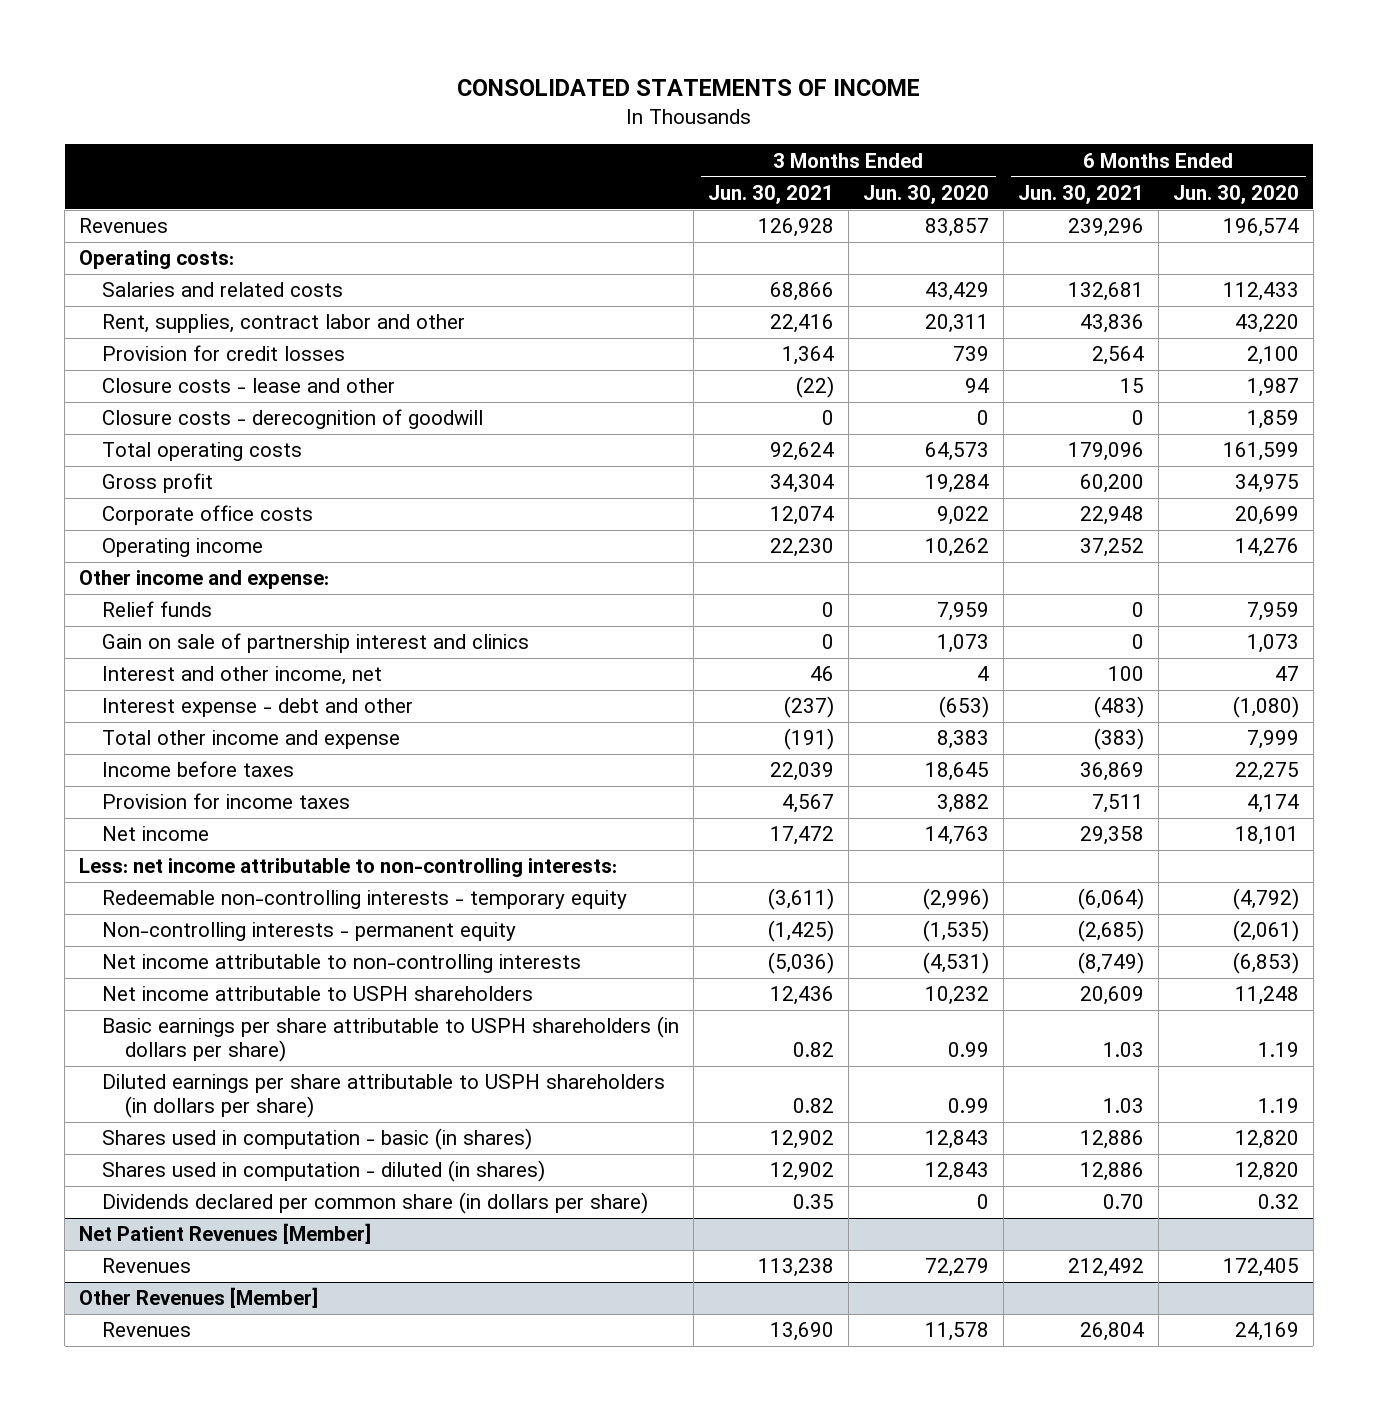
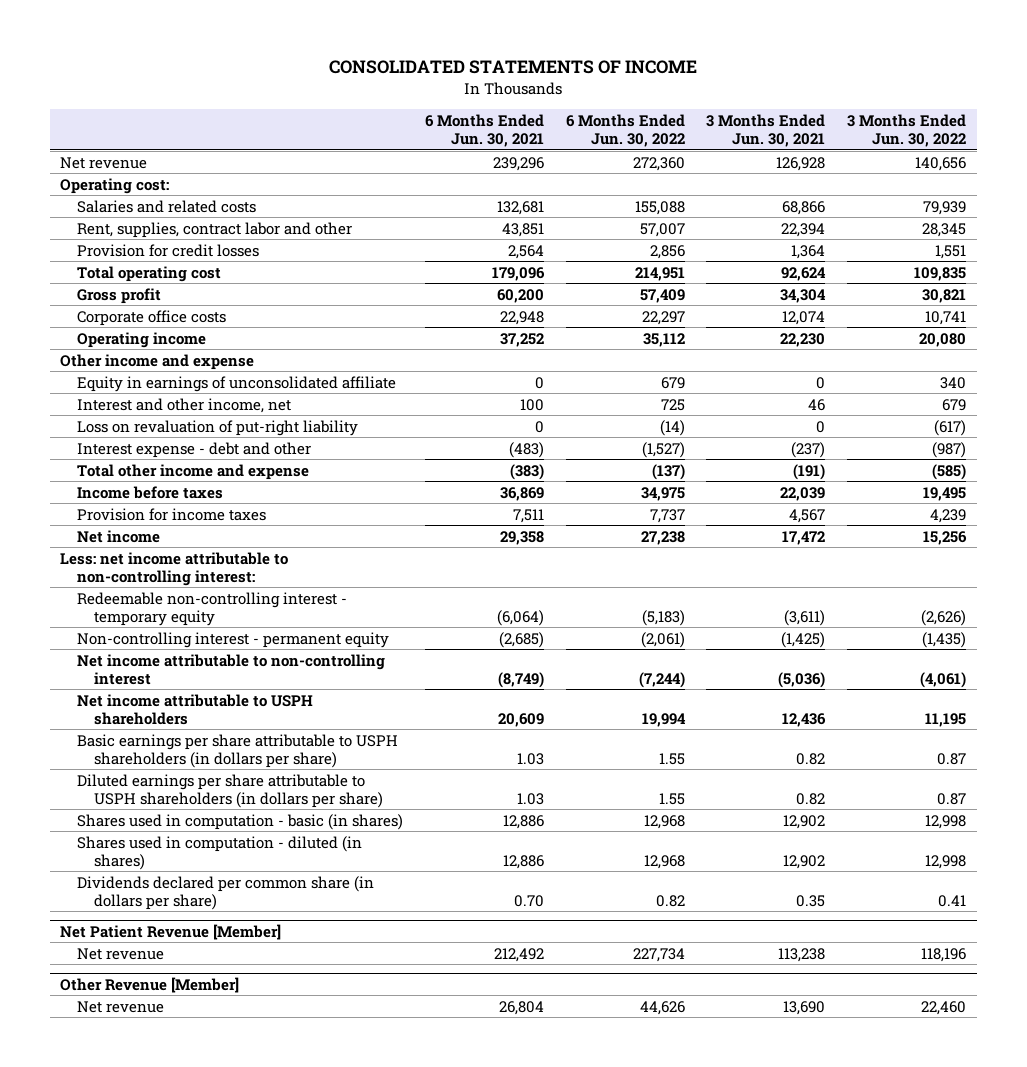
[862,185,989,205] Jun. 30, 2020 -> none
[1172,185,1299,205] Jun. 30, 2020 -> none
none -> [565,113,685,147] 6 Months Ended Jun. 30, 2022
none -> [847,113,967,147] 3 Months Ended Jun. 30, 2022
[79,218,169,234] Revenues -> [60,156,148,169] Net revenue
[79,250,235,270] Operating costs: -> [60,177,170,194] Operating cost:
[769,314,834,334] 22,416 -> [781,222,826,237] 22,394
[1079,314,1144,334] 43,836 -> [502,222,545,237] 43,851
[101,378,395,394] Closure costs - lease and other -> none
[101,409,483,430] Closure costs - derecognition of goodwill -> none
[101,442,302,462] Total operating costs -> [77,265,222,282] Total operating cost
[101,601,212,618] Relief funds -> none
[101,633,529,654] Gain on sale of partnership interest and clinics -> none
[79,570,330,590] Other income and expense: -> [60,353,255,370] Other income and expense
none -> [77,375,397,392] Equity in earnings of unconsolidated affiliate
none -> [77,419,359,436] Loss on revaluation of put-right liability
[79,858,618,878] Less: net income attributable to non-controlling interests: -> [60,551,289,586] Less: net income attributable to non-controlling interest:
[101,890,627,910] Redeemable non-controlling interests - temporary equity -> [77,591,348,626] Redeemable non-controlling interest - temporary equity
[101,922,516,942] Non-controlling interests - permanent equity -> [77,631,390,648] Non-controlling interest - permanent equity
[101,954,581,974] Net income attributable to non-controlling interests -> [77,653,386,685] Net income attributable to non-controlling interest
[79,1223,372,1245] Net Patient Revenues [Member] -> [60,923,282,940] Net Patient Revenue [Member]
[101,1258,191,1274] Revenues -> [77,947,165,960] Net revenue
[79,1287,319,1309] Other Revenues [Member] -> [60,976,240,993] Other Revenue [Member]
[101,1322,191,1338] Revenues -> [77,1000,165,1013] Net revenue

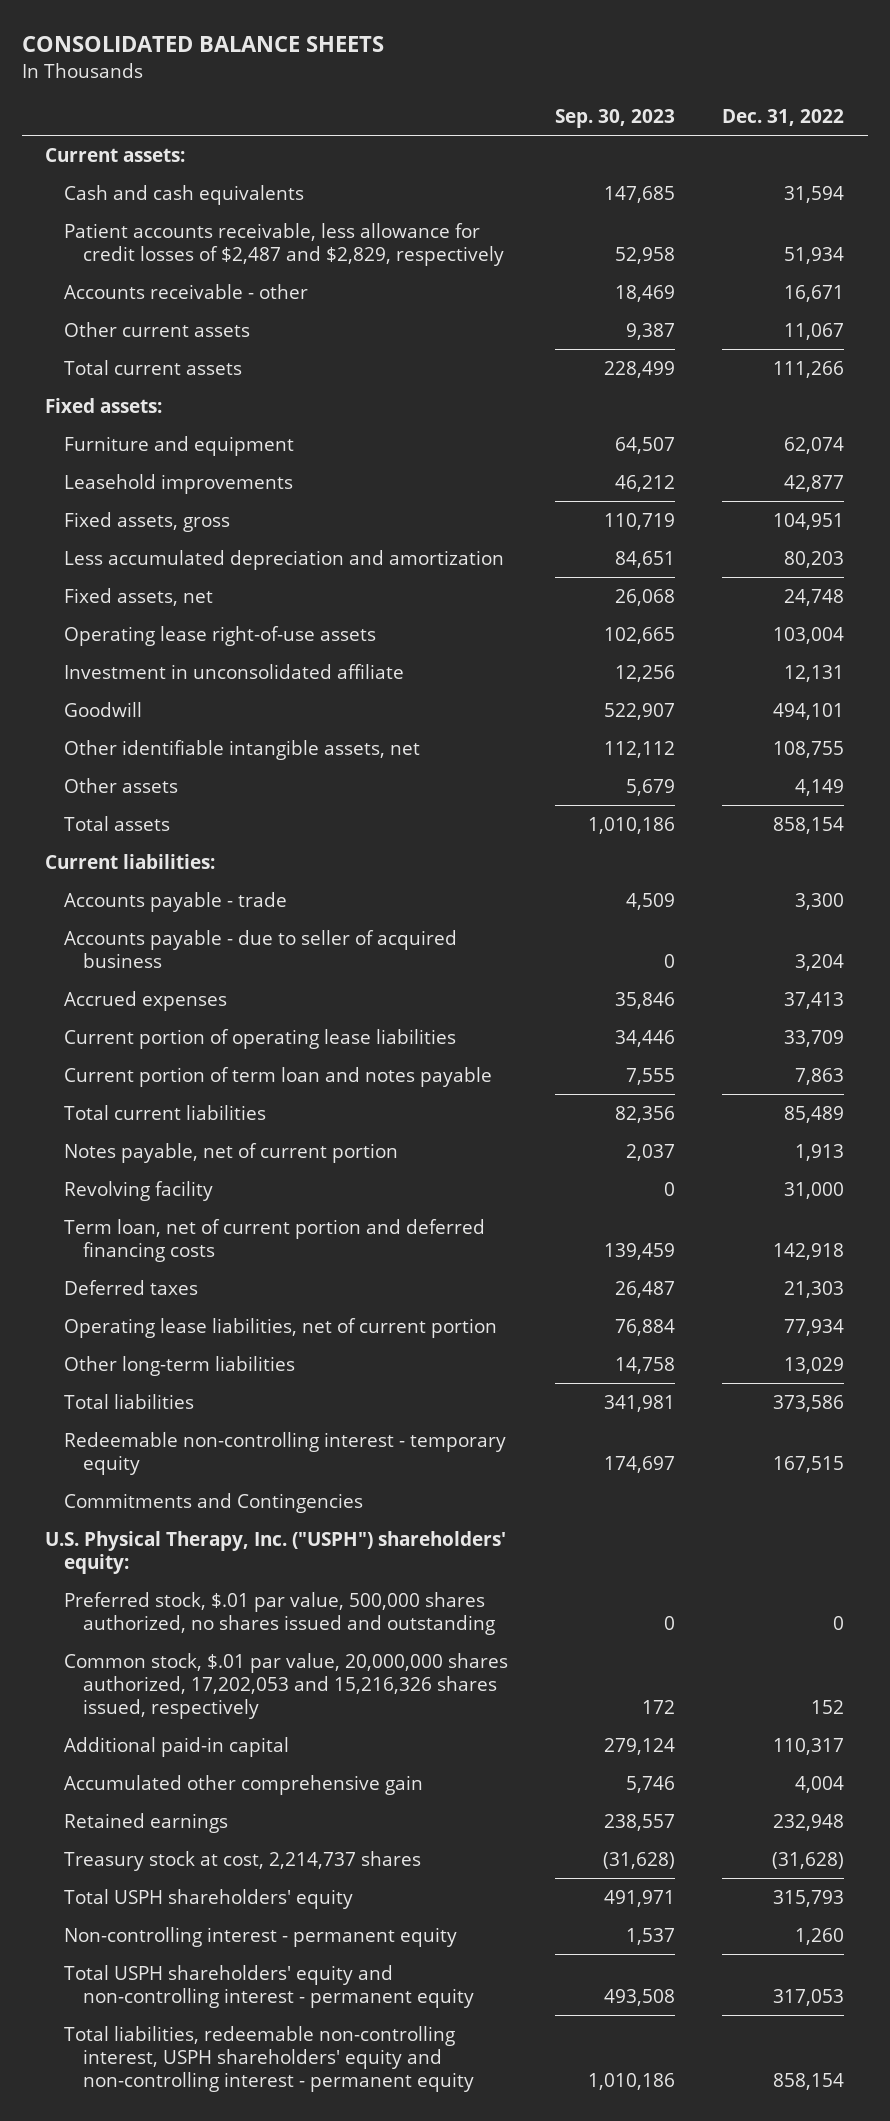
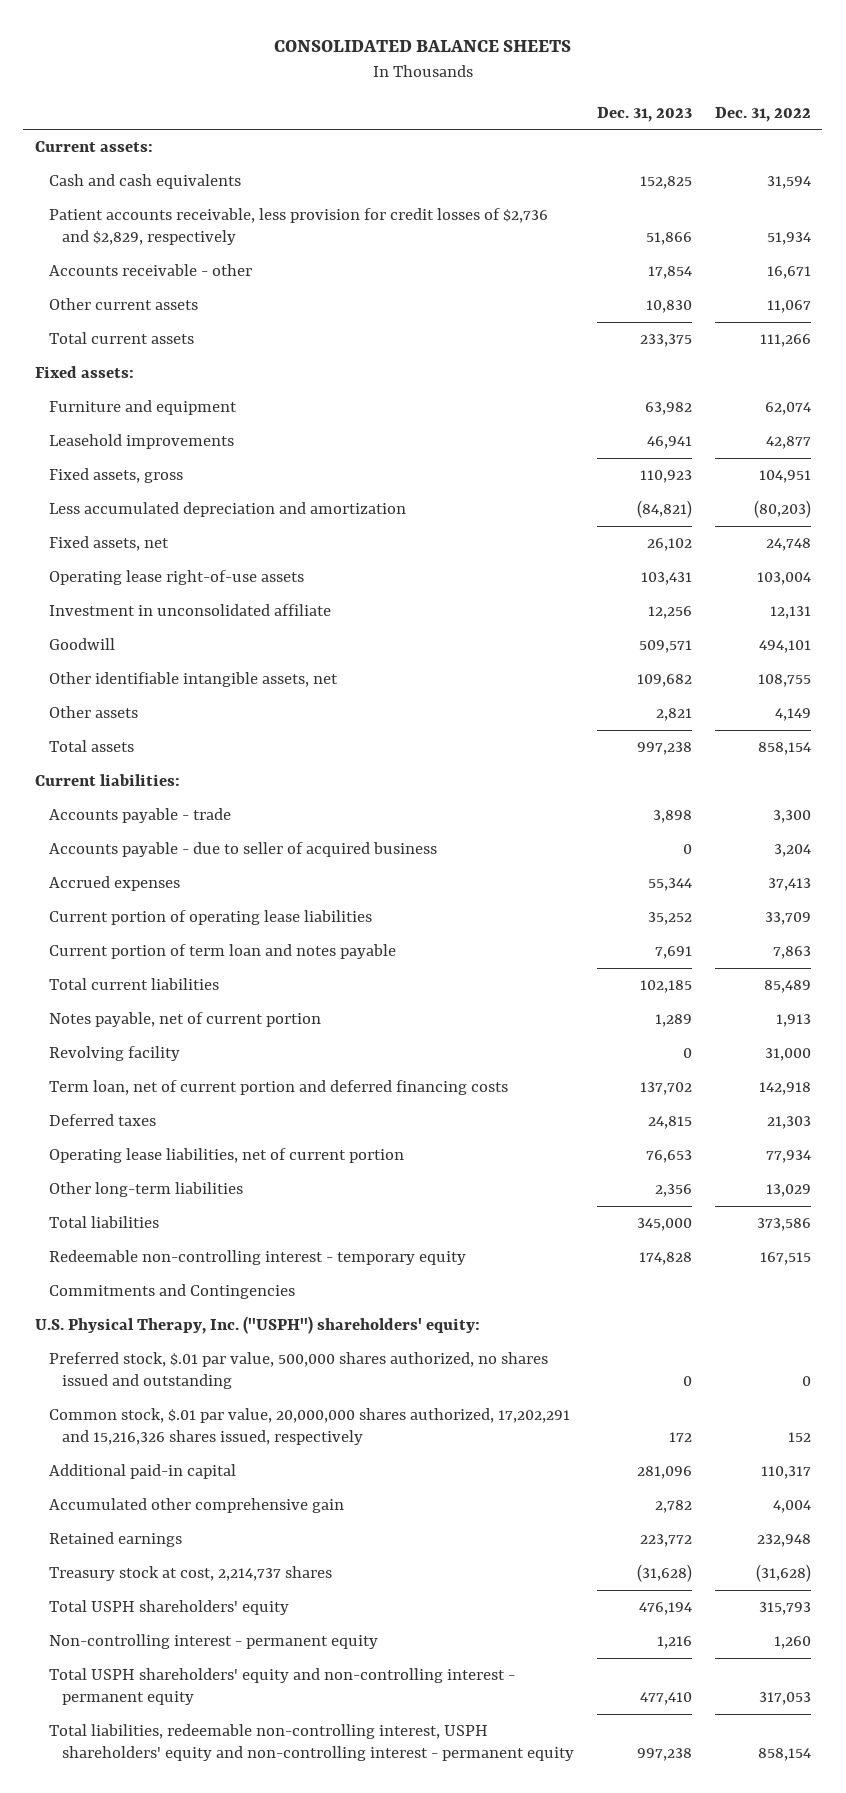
[555,109,676,129] Sep. 30, 2023 -> none
none -> [597,106,693,122] Dec. 31, 2023
[64,222,505,266] Patient accounts receivable, less allowance for credit losses of $2,487 and $2,829, respectively -> [48,208,548,245] Patient accounts receivable, less provision for credit losses of $2,736 and $2,829, respectively
[784,550,845,568] 80,203 -> [753,500,811,519] (80,203)
[64,1652,509,1719] Common stock, $.01 par value, 20,000,000 shares authorized, 17,202,053 and 15,216,326 shares issued, respectively -> [48,1408,570,1445] Common stock, $.01 par value, 20,000,000 shares authorized, 17,202,291 and 15,216,326 shares issued, respectively

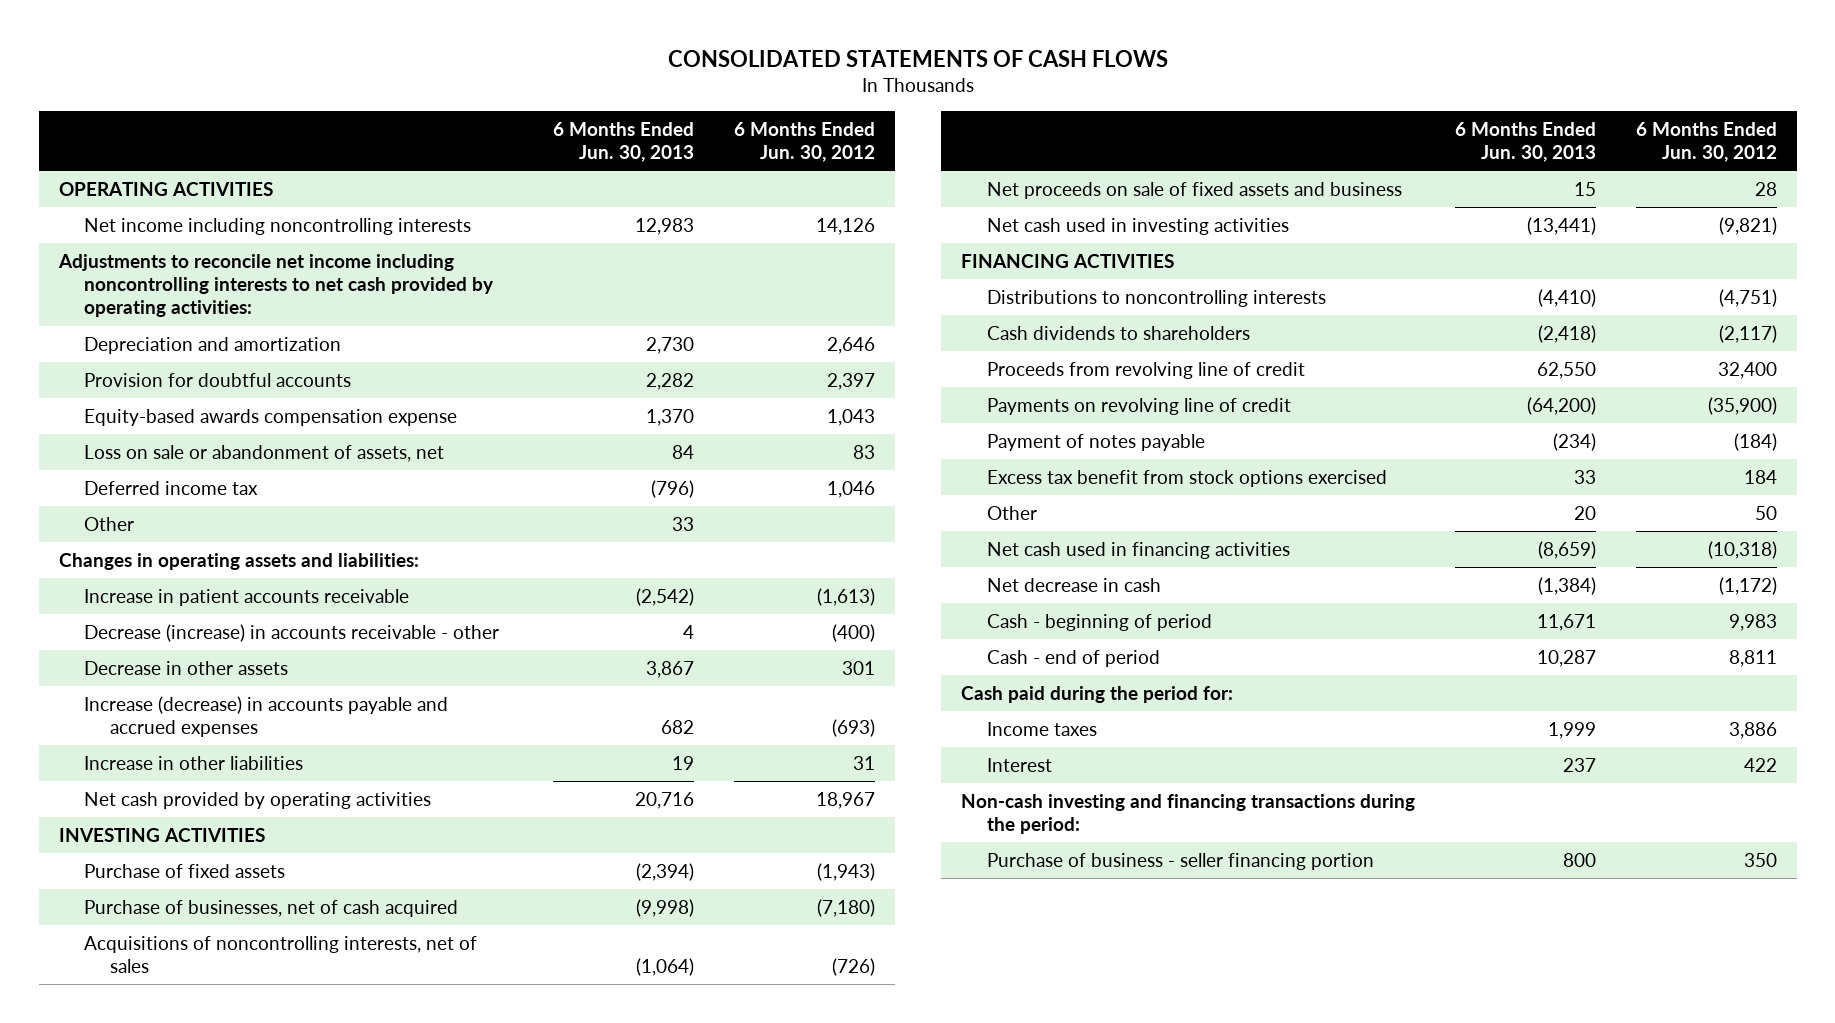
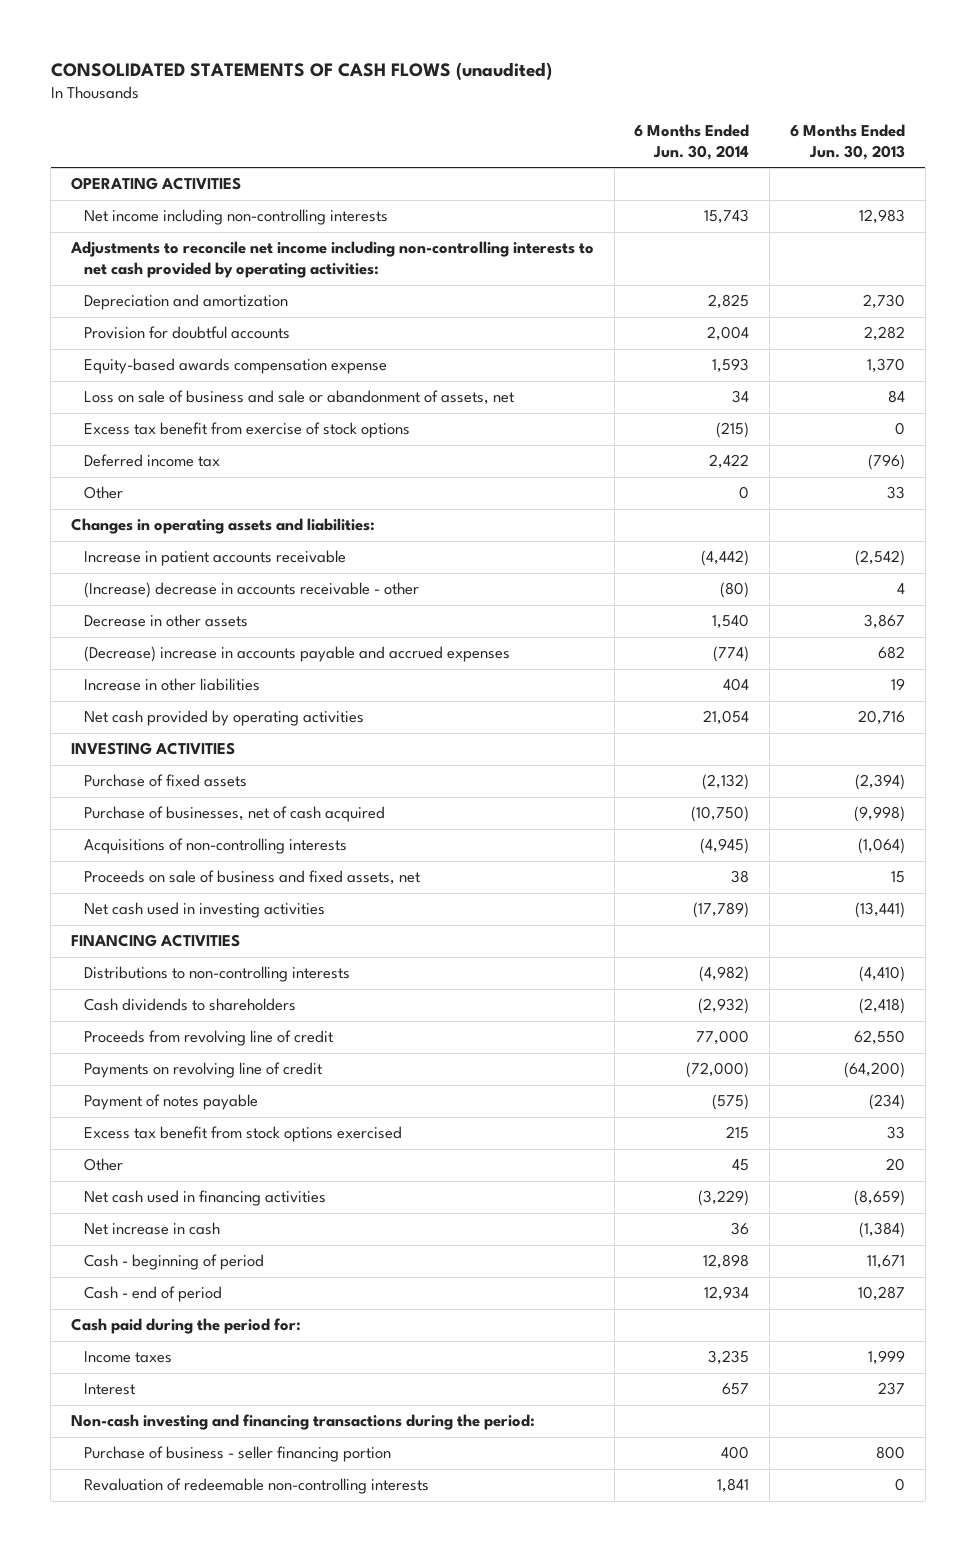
[667,50,1168,68] CONSOLIDATED STATEMENTS OF CASH FLOWS -> [50,62,552,81] CONSOLIDATED STATEMENTS OF CASH FLOWS (unaudited)
[733,121,875,162] 6 Months Ended Jun. 30, 2012 -> none
none -> [634,123,750,160] 6 Months Ended Jun. 30, 2014
[84,217,472,235] Net income including noncontrolling interests -> [83,209,388,226] Net income including non-controlling interests
[57,253,495,318] Adjustments to reconcile net income including noncontrolling interests to net cash provided by operating activities: -> [69,241,594,279] Adjustments to reconcile net income including non-controlling interests to net cash provided by operating activities:
[84,444,445,462] Loss on sale or abandonment of assets, net -> [83,390,514,406] Loss on sale of business and sale or abandonment of assets, net
none -> [83,422,410,439] Excess tax benefit from exercise of stock options
[84,623,500,642] Decrease (increase) in accounts receivable - other -> [83,582,419,599] (Increase) decrease in accounts receivable - other
[84,695,449,737] Increase (decrease) in accounts payable and accrued expenses -> [83,646,510,663] (Decrease) increase in accounts payable and accrued expenses
[84,935,478,973] Acquisitions of noncontrolling interests, net of sales -> [83,838,347,855] Acquisitions of non-controlling interests
[986,181,1402,199] Net proceeds on sale of fixed assets and business -> [83,870,420,886] Proceeds on sale of business and fixed assets, net
[986,289,1326,307] Distributions to noncontrolling interests -> [83,966,350,983] Distributions to non-controlling interests
[986,577,1161,592] Net decrease in cash -> [83,1222,220,1236] Net increase in cash
none -> [83,1478,429,1495] Revaluation of redeemable non-controlling interests

